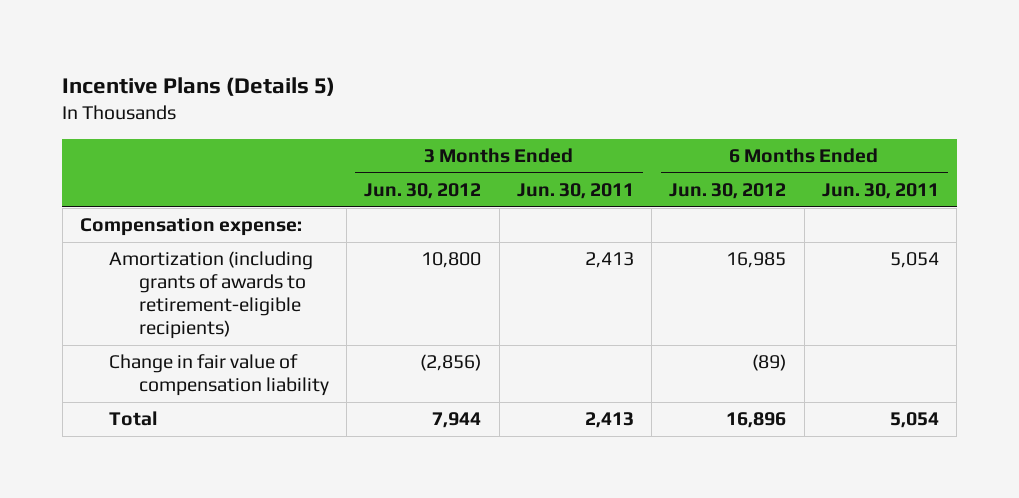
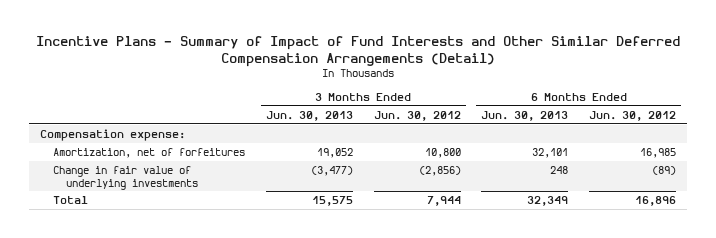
[62,76,336,96] Incentive Plans (Details 5) -> [35,35,680,67] Incentive Plans - Summary of Impact of Fund Interests and Other Similar Deferred Compensation Arrangements (Detail)
[516,183,634,200] Jun. 30, 2011 -> none
[821,183,939,200] Jun. 30, 2011 -> none
none -> [265,110,353,121] Jun. 30, 2013
none -> [481,110,569,121] Jun. 30, 2013
[109,251,314,340] Amortization (including grants of awards to retirement-eligible recipients) -> [52,148,245,159] Amortization, net of forfeitures
[109,354,329,397] Change in fair value of compensation liability -> [52,166,199,190] Change in fair value of underlying investments

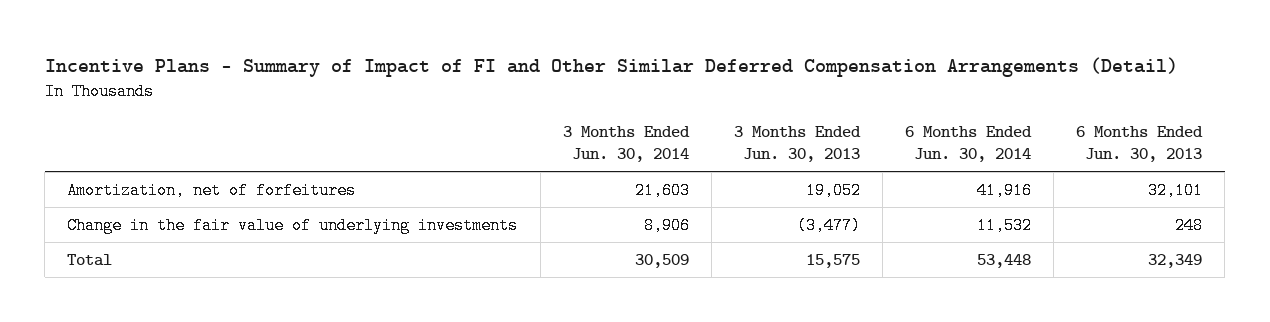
[35,35,680,67] Incentive Plans - Summary of Impact of Fund Interests and Other Similar Deferred Compensation Arrangements (Detail) -> [44,57,1178,78] Incentive Plans - Summary of Impact of FI and Other Similar Deferred Compensation Arrangements (Detail)
[373,110,461,121] Jun. 30, 2012 -> none
[589,110,677,121] Jun. 30, 2012 -> none
none -> [562,125,690,163] 3 Months Ended Jun. 30, 2014
none -> [905,125,1033,163] 6 Months Ended Jun. 30, 2014
[39,129,185,142] Compensation expense: -> none
[52,166,199,190] Change in fair value of underlying investments -> [67,217,519,235] Change in the fair value of underlying investments

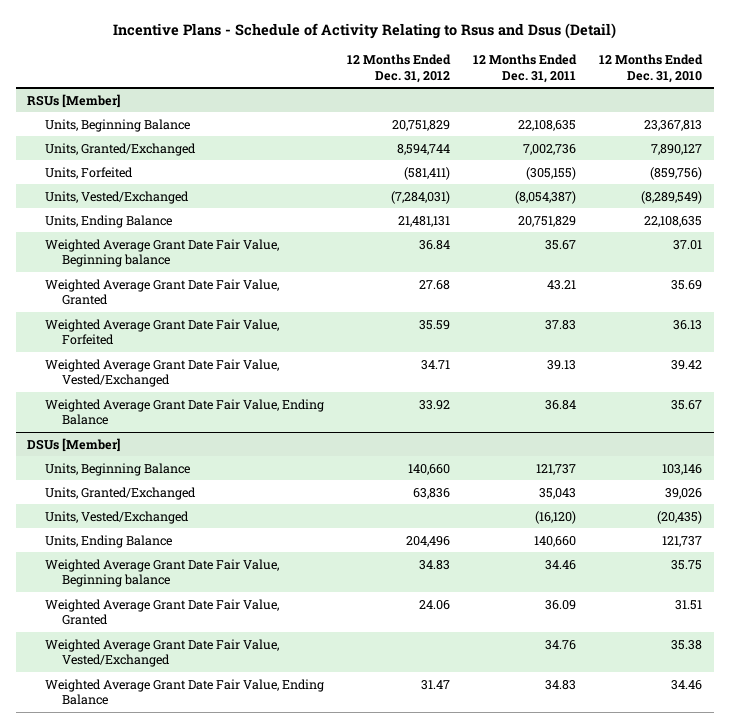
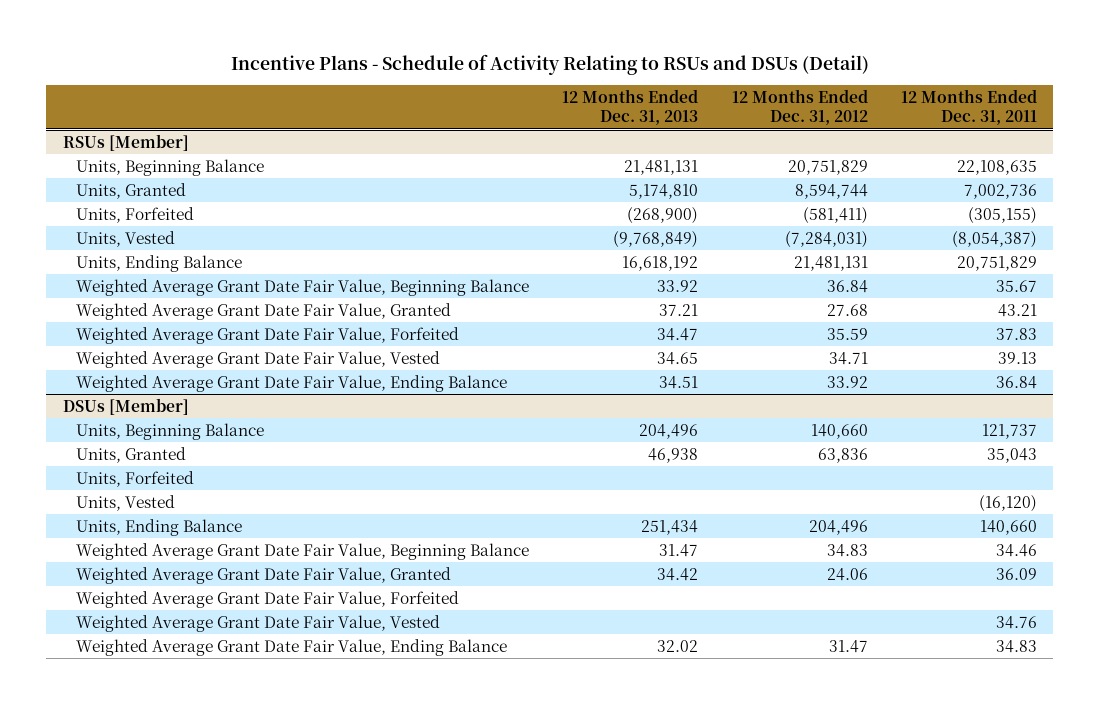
[112,23,616,40] Incentive Plans - Schedule of Activity Relating to Rsus and Dsus (Detail) -> [230,54,869,76] Incentive Plans - Schedule of Activity Relating to RSUs and DSUs (Detail)
[599,54,704,83] 12 Months Ended Dec. 31, 2010 -> none
none -> [562,89,699,126] 12 Months Ended Dec. 31, 2013
[44,142,196,156] Units, Granted/Exchanged -> [76,182,187,199] Units, Granted
[44,190,189,204] Units, Vested/Exchanged -> [76,230,176,247] Units, Vested
[44,238,279,268] Weighted Average Grant Date Fair Value, Beginning balance -> [76,278,530,296] Weighted Average Grant Date Fair Value, Beginning Balance
[44,358,279,388] Weighted Average Grant Date Fair Value, Vested/Exchanged -> [76,350,441,368] Weighted Average Grant Date Fair Value, Vested
[44,486,196,500] Units, Granted/Exchanged -> [76,446,187,463] Units, Granted
none -> [76,470,195,487] Units, Forfeited
[44,510,189,524] Units, Vested/Exchanged -> [76,494,176,511] Units, Vested
[44,558,279,588] Weighted Average Grant Date Fair Value, Beginning balance -> [76,542,530,560] Weighted Average Grant Date Fair Value, Beginning Balance
none -> [76,590,460,608] Weighted Average Grant Date Fair Value, Forfeited
[44,638,279,668] Weighted Average Grant Date Fair Value, Vested/Exchanged -> [76,614,441,632] Weighted Average Grant Date Fair Value, Vested

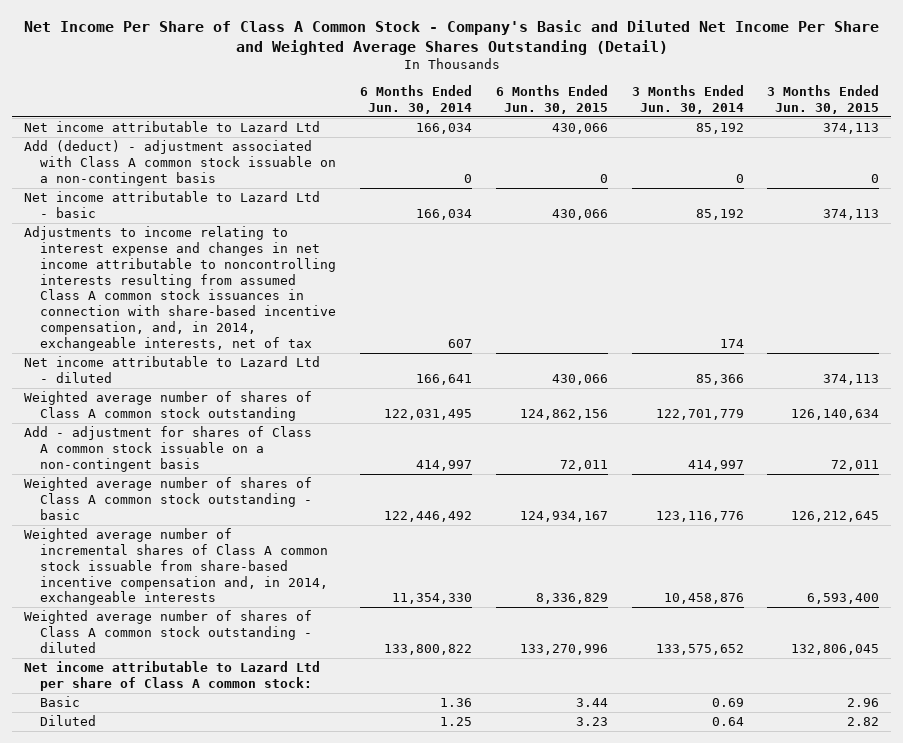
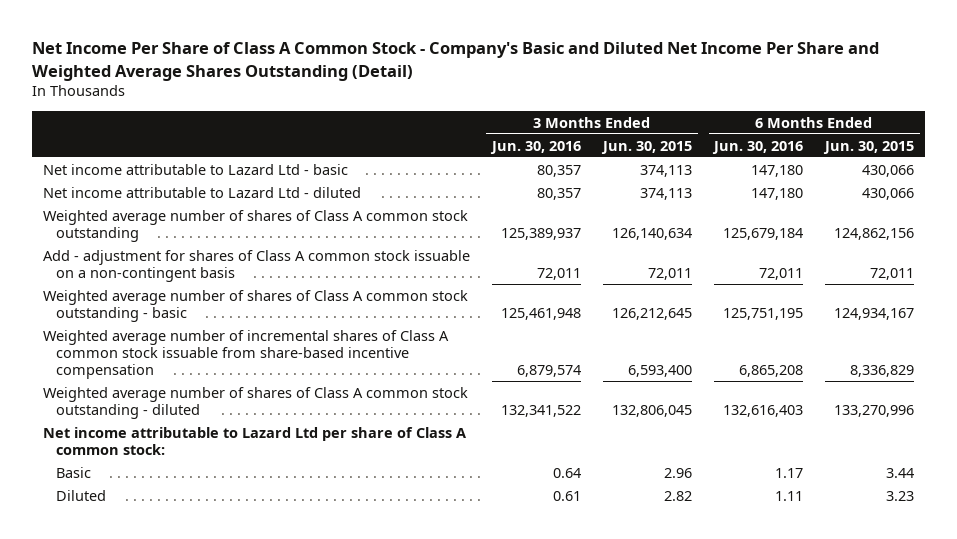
[360,85,473,114] 6 Months Ended Jun. 30, 2014 -> none
[631,85,744,114] 3 Months Ended Jun. 30, 2014 -> none
none -> [489,140,581,154] Jun. 30, 2016
none -> [712,140,804,154] Jun. 30, 2016
[23,121,320,133] Net income attributable to Lazard Ltd -> none
[23,140,337,186] Add (deduct) - adjustment associated with Class A common stock issuable on a non-contingent basis -> none
[23,226,337,351] Adjustments to income relating to interest expense and changes in net income attributable to noncontrolling interests resulting from assumed Class A common stock issuances in connection with share-based incentive compensation, and, in 2014, exchangeable interests, net of tax -> none
[23,528,329,606] Weighted average number of incremental shares of Class A common stock issuable from share-based incentive compensation and, in 2014, exchangeable interests -> [42,329,449,379] Weighted average number of incremental shares of Class A common stock issuable from share-based incentive compensation

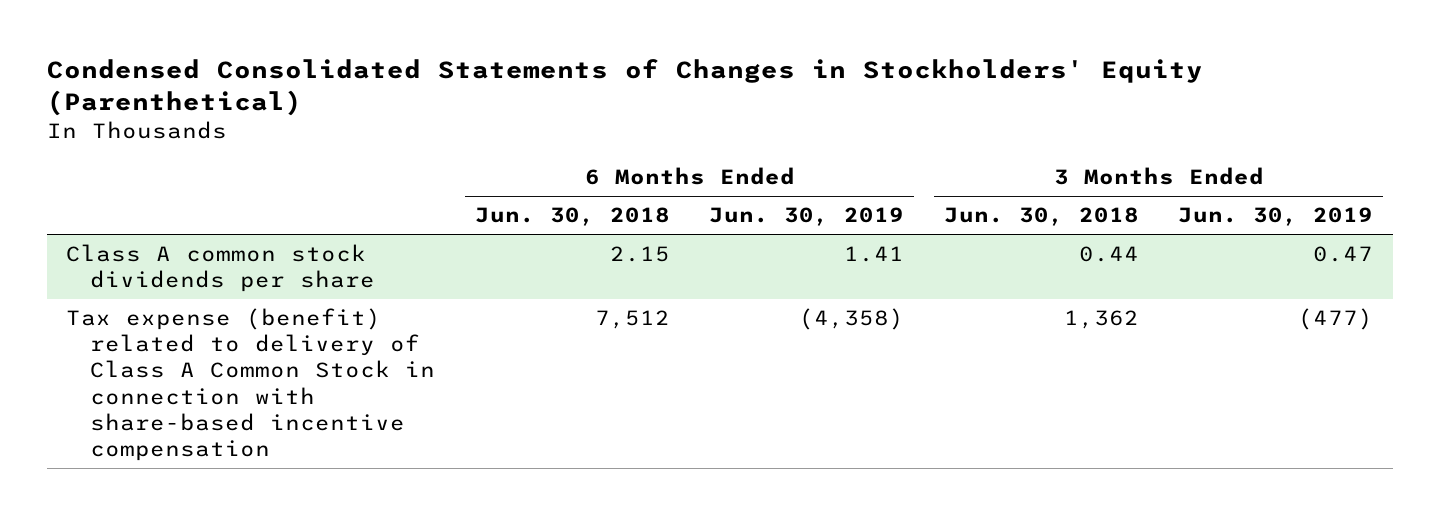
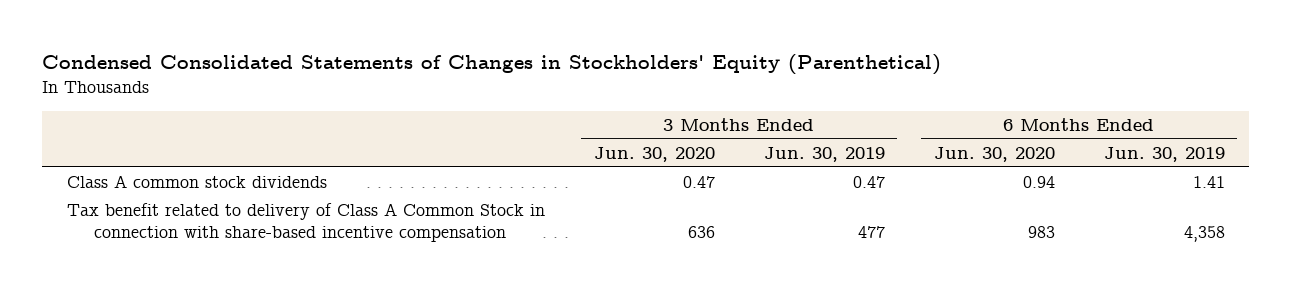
[474,207,670,227] Jun. 30, 2018 -> none
[943,207,1139,227] Jun. 30, 2018 -> none
none -> [593,146,715,162] Jun. 30, 2020
none -> [933,146,1055,162] Jun. 30, 2020
[66,244,376,293] Class A common stock dividends per share -> [66,175,327,189] Class A common stock dividends
[66,308,436,461] Tax expense (benefit) related to delivery of Class A Common Stock in connection with share-based incentive compensation -> [66,203,545,242] Tax benefit related to delivery of Class A Common Stock in connection with share-based incentive compensation
[799,308,905,331] (4,358) -> [1183,225,1225,242] 4,358
[1298,308,1374,331] (477) -> [857,225,885,238] 477

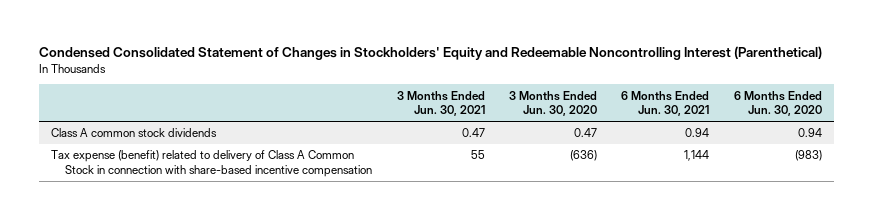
[42,54,942,76] Condensed Consolidated Statements of Changes in Stockholders' Equity (Parenthetical) -> [38,45,822,60] Condensed Consolidated Statement of Changes in Stockholders' Equity and Redeemable Noncontrolling Interest (Parenthetical)
[763,146,885,162] Jun. 30, 2019 -> none
[1103,146,1225,162] Jun. 30, 2019 -> none
none -> [396,90,485,117] 3 Months Ended Jun. 30, 2021
none -> [621,90,710,117] 6 Months Ended Jun. 30, 2021
[66,203,545,242] Tax benefit related to delivery of Class A Common Stock in connection with share-based incentive compensation -> [50,150,373,178] Tax expense (benefit) related to delivery of Class A Common Stock in connection with share-based incentive compensation
[687,225,715,238] 636 -> [569,150,597,162] (636)
[1027,225,1055,238] 983 -> [794,150,822,162] (983)

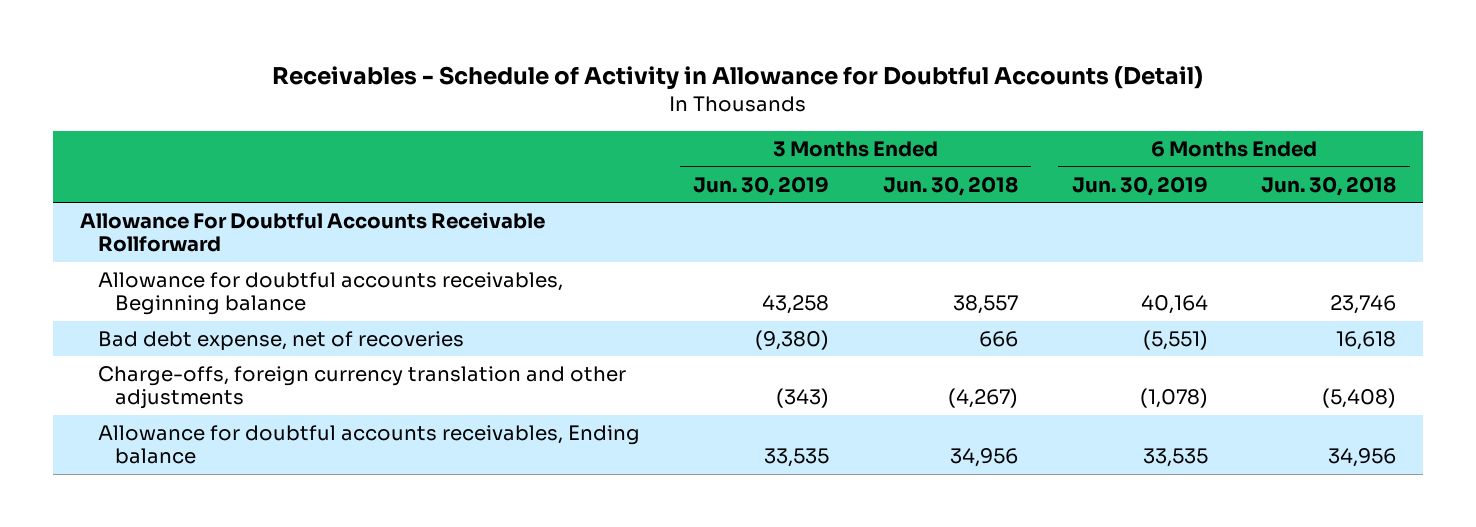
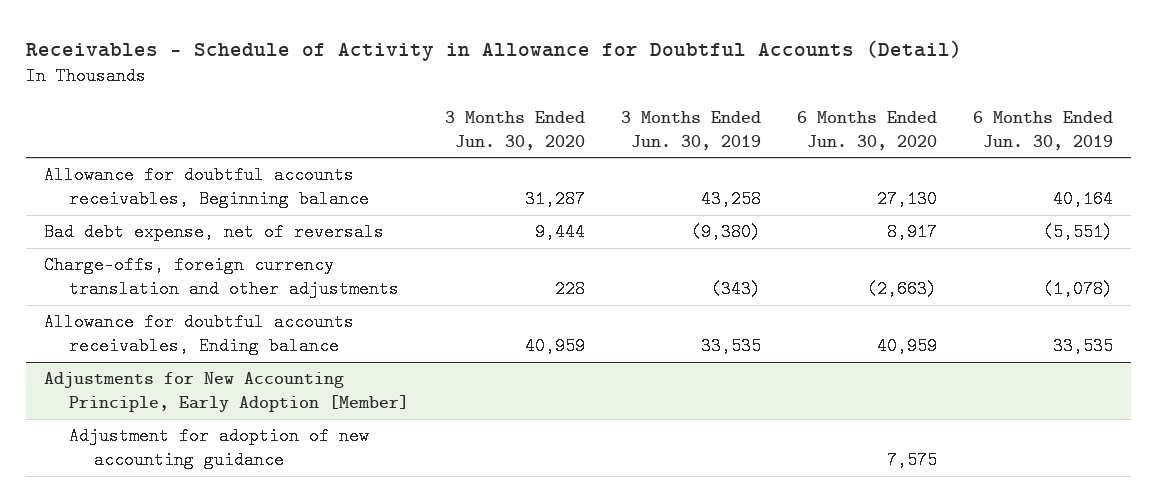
[883,175,1019,196] Jun. 30, 2018 -> none
[1261,175,1397,196] Jun. 30, 2018 -> none
none -> [445,110,586,150] 3 Months Ended Jun. 30, 2020
none -> [797,110,938,150] 6 Months Ended Jun. 30, 2020
[80,211,546,253] Allowance For Doubtful Accounts Receivable Rollforward -> none
[97,330,464,351] Bad debt expense, net of recoveries -> [44,223,385,242] Bad debt expense, net of reversals
none -> [44,372,410,413] Adjustments for New Accounting Principle, Early Adoption [Member]
none -> [69,427,370,470] Adjustment for adoption of new accounting guidance

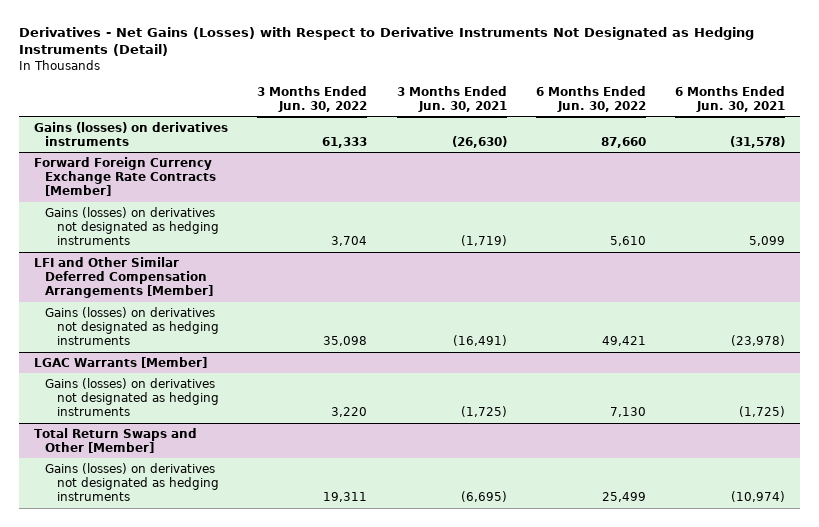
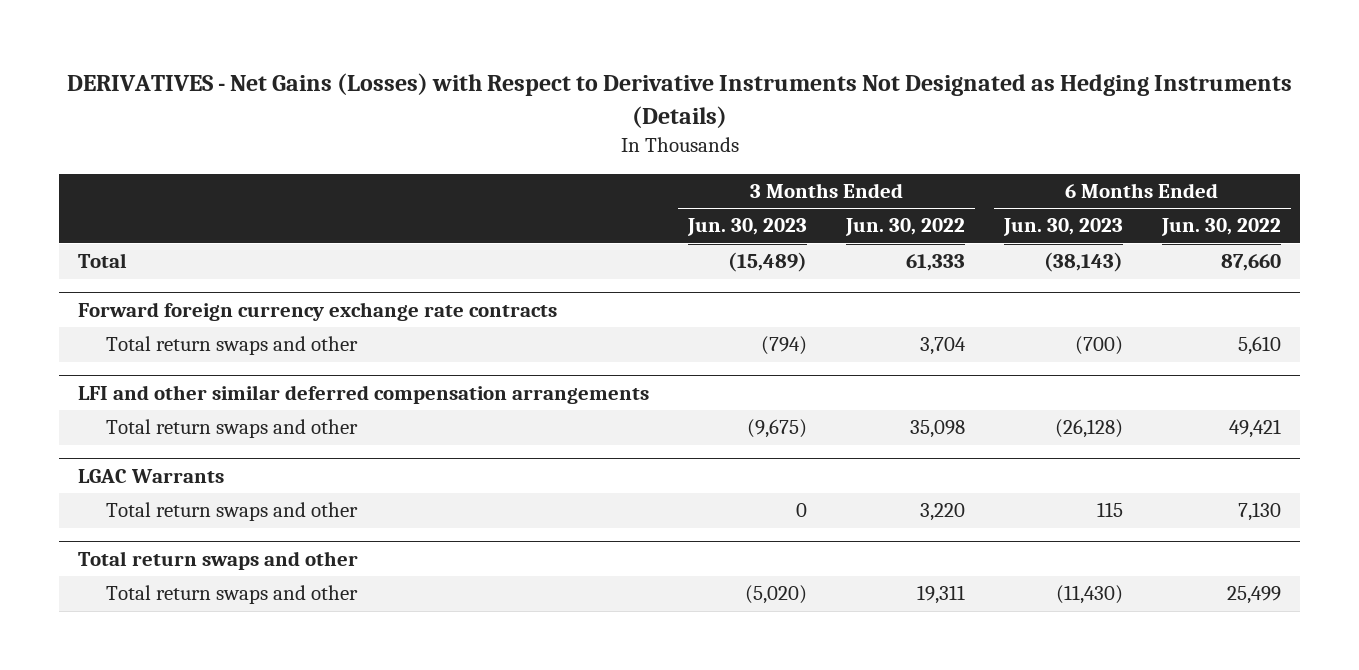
[19,26,755,57] Derivatives - Net Gains (Losses) with Respect to Derivative Instruments Not Designated as Hedging Instruments (Detail) -> [66,73,1292,129] DERIVATIVES - Net Gains (Losses) with Respect to Derivative Instruments Not Designated as Hedging Instruments (Details)
[396,85,507,113] 3 Months Ended Jun. 30, 2021 -> none
[675,85,786,113] 6 Months Ended Jun. 30, 2021 -> none
none -> [687,218,808,237] Jun. 30, 2023
none -> [1002,218,1123,237] Jun. 30, 2023
[33,121,228,147] Gains (losses) on derivatives instruments -> [78,253,128,269] Total
[33,156,217,197] Forward Foreign Currency Exchange Rate Contracts [Member] -> [78,301,558,321] Forward foreign currency exchange rate contracts
[45,206,219,246] Gains (losses) on derivatives not designated as hedging instruments -> [106,336,359,356] Total return swaps and other
[33,256,214,299] LFI and Other Similar Deferred Compensation Arrangements [Member] -> [78,384,650,404] LFI and other similar deferred compensation arrangements
[45,306,219,346] Gains (losses) on derivatives not designated as hedging instruments -> [106,419,359,439] Total return swaps and other
[33,356,207,368] LGAC Warrants [Member] -> [78,468,225,483] LGAC Warrants
[45,377,219,417] Gains (losses) on derivatives not designated as hedging instruments -> [106,502,359,522] Total return swaps and other
[33,427,197,454] Total Return Swaps and Other [Member] -> [78,550,359,570] Total return swaps and other
[45,462,219,502] Gains (losses) on derivatives not designated as hedging instruments -> [106,585,359,605] Total return swaps and other

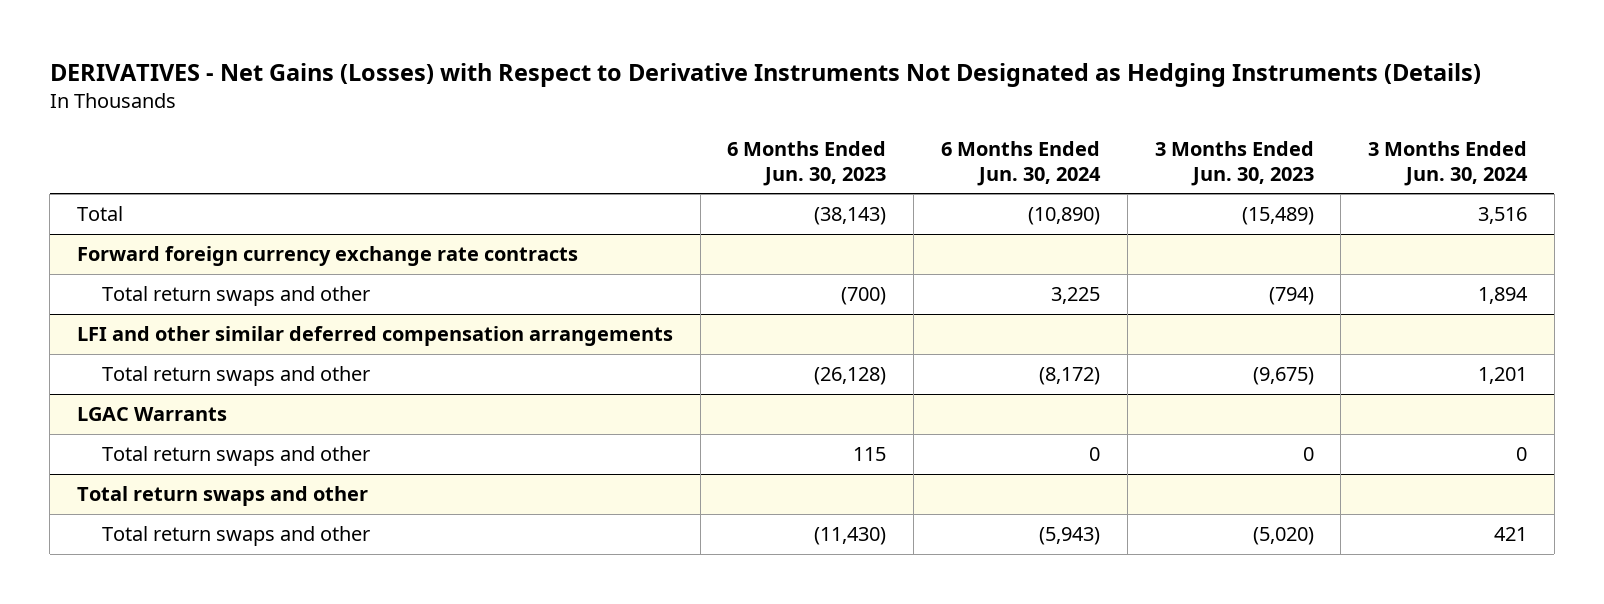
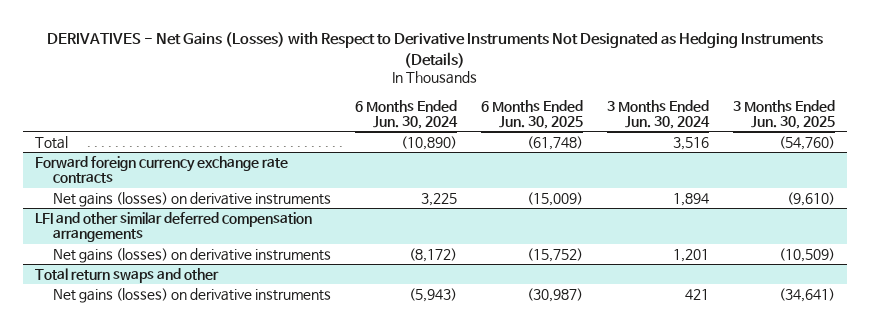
[727,140,887,186] 6 Months Ended Jun. 30, 2023 -> none
[1154,140,1314,186] 3 Months Ended Jun. 30, 2023 -> none
none -> [480,99,583,130] 6 Months Ended Jun. 30, 2025
none -> [732,99,835,130] 3 Months Ended Jun. 30, 2025
[102,286,371,307] Total return swaps and other -> [53,191,332,207] Net gains (losses) on derivative instruments
[76,407,227,422] LGAC Warrants -> none
[102,446,371,467] Total return swaps and other -> none
[102,366,371,387] Total return swaps and other -> [53,247,332,263] Net gains (losses) on derivative instruments
[102,526,371,547] Total return swaps and other -> [53,287,332,303] Net gains (losses) on derivative instruments

